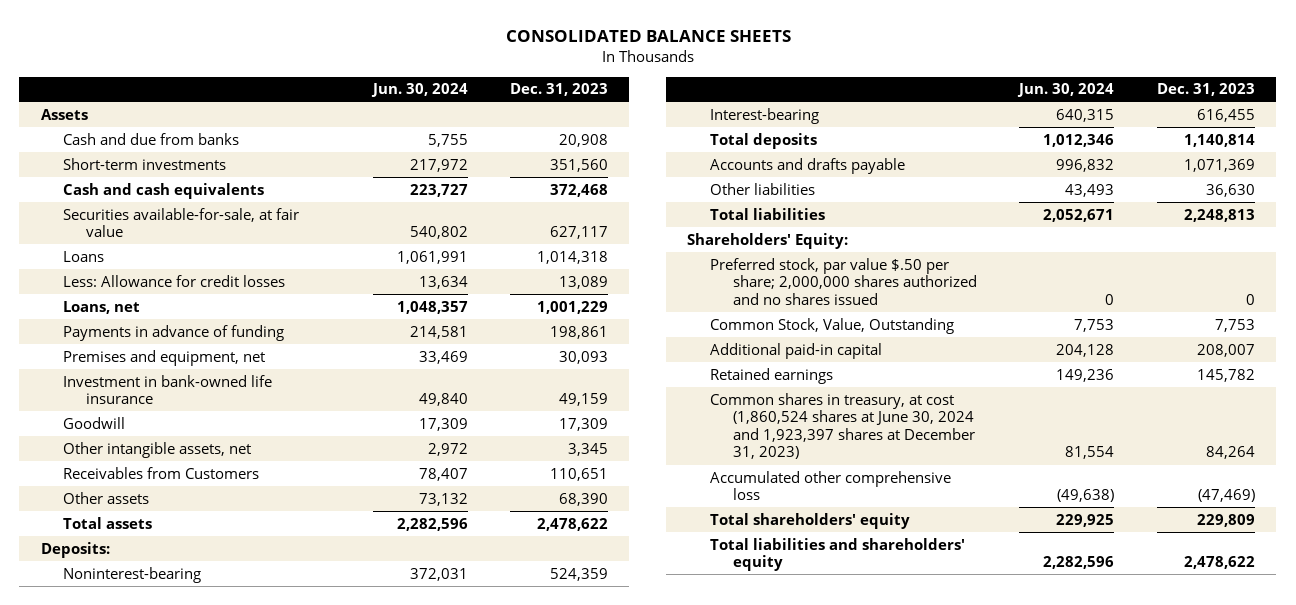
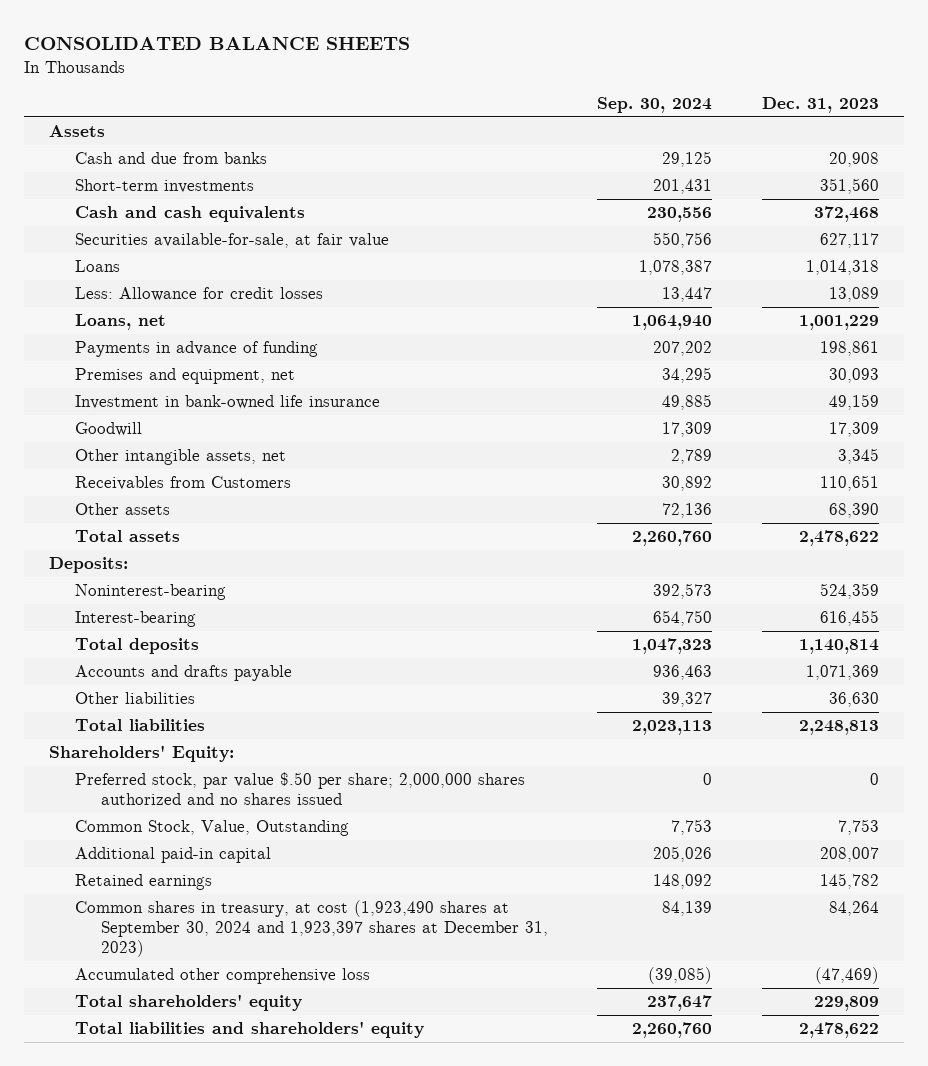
[370,83,468,98] Jun. 30, 2024 -> none
none -> [597,96,713,113] Sep. 30, 2024
[710,392,975,460] Common shares in treasury, at cost (1,860,524 shares at June 30, 2024 and 1,923,397 shares at December 31, 2023) -> [74,900,548,958] Common shares in treasury, at cost (1,923,490 shares at September 30, 2024 and 1,923,397 shares at December 31, 2023)

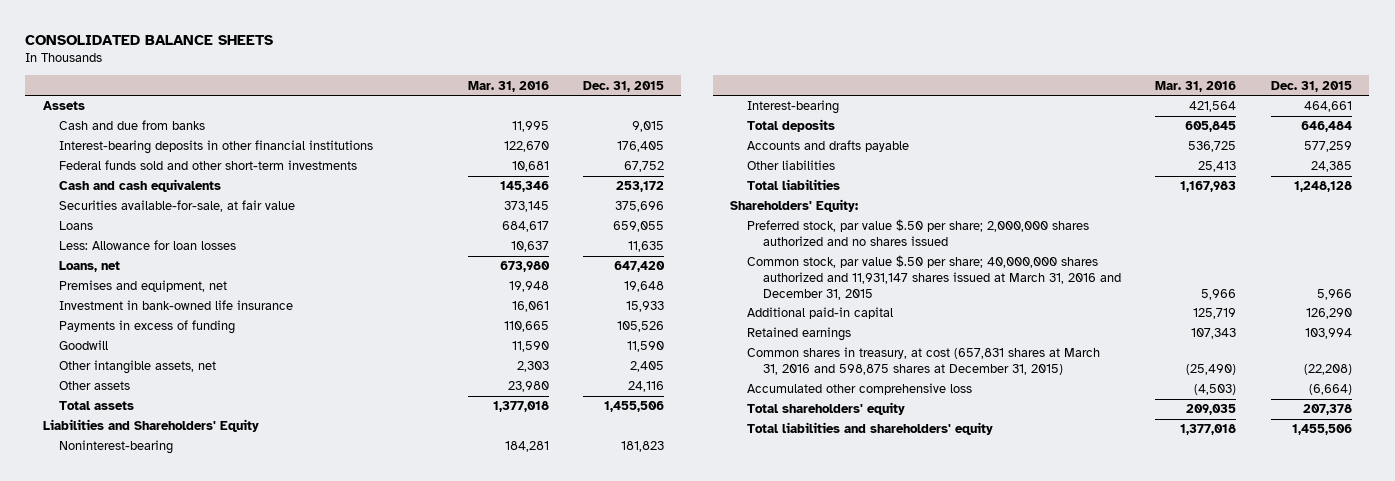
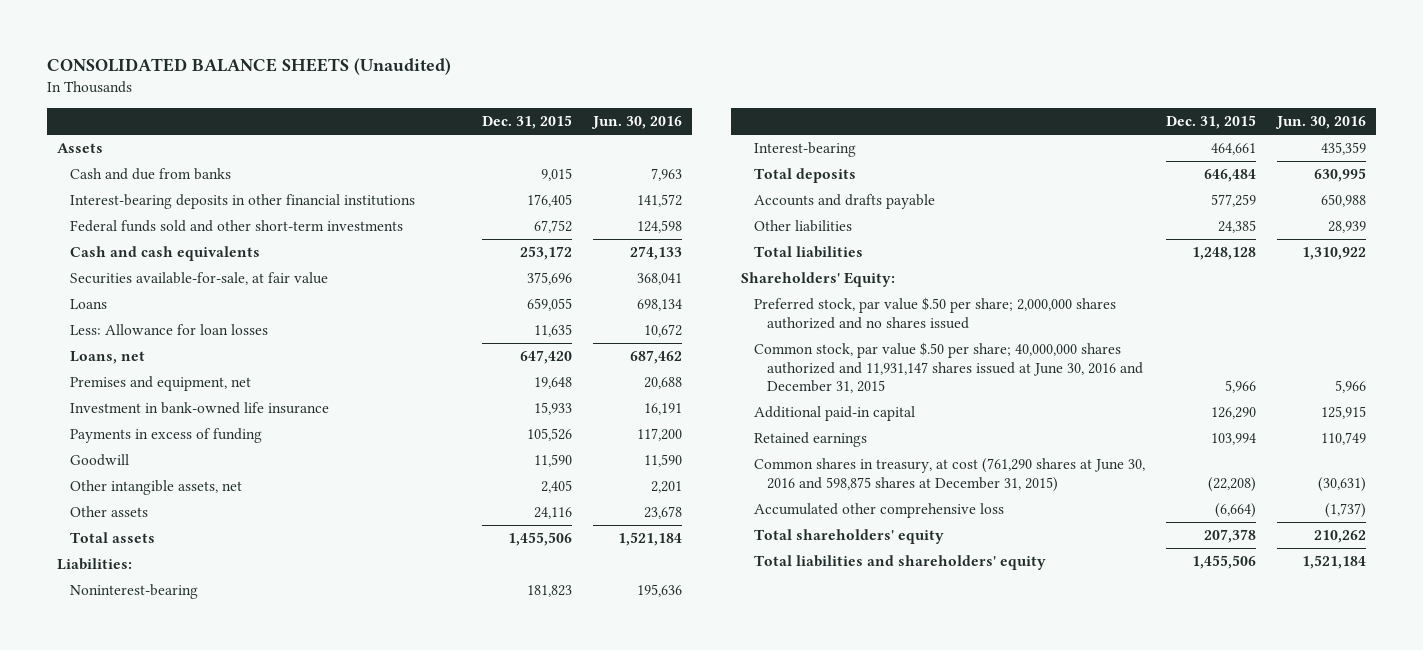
[25,35,274,46] CONSOLIDATED BALANCE SHEETS -> [47,58,452,76] CONSOLIDATED BALANCE SHEETS (Unaudited)
[467,80,549,92] Mar. 31, 2016 -> none
none -> [590,115,682,129] Jun. 30, 2016
[42,419,259,433] Liabilities and Shareholders' Equity -> none
none -> [57,558,133,571] Liabilities:
[746,255,1121,300] Common stock, par value $.50 per share; 40,000,000 shares authorized and 11,931,147 shares issued at March 31, 2016 and December 31, 2015 -> [754,342,1144,394] Common stock, par value $.50 per share; 40,000,000 shares authorized and 11,931,147 shares issued at June 30, 2016 and December 31, 2015
[746,347,1100,376] Common shares in treasury, at cost (657,831 shares at March 31, 2016 and 598,875 shares at December 31, 2015) -> [754,458,1146,492] Common shares in treasury, at cost (761,290 shares at June 30, 2016 and 598,875 shares at December 31, 2015)

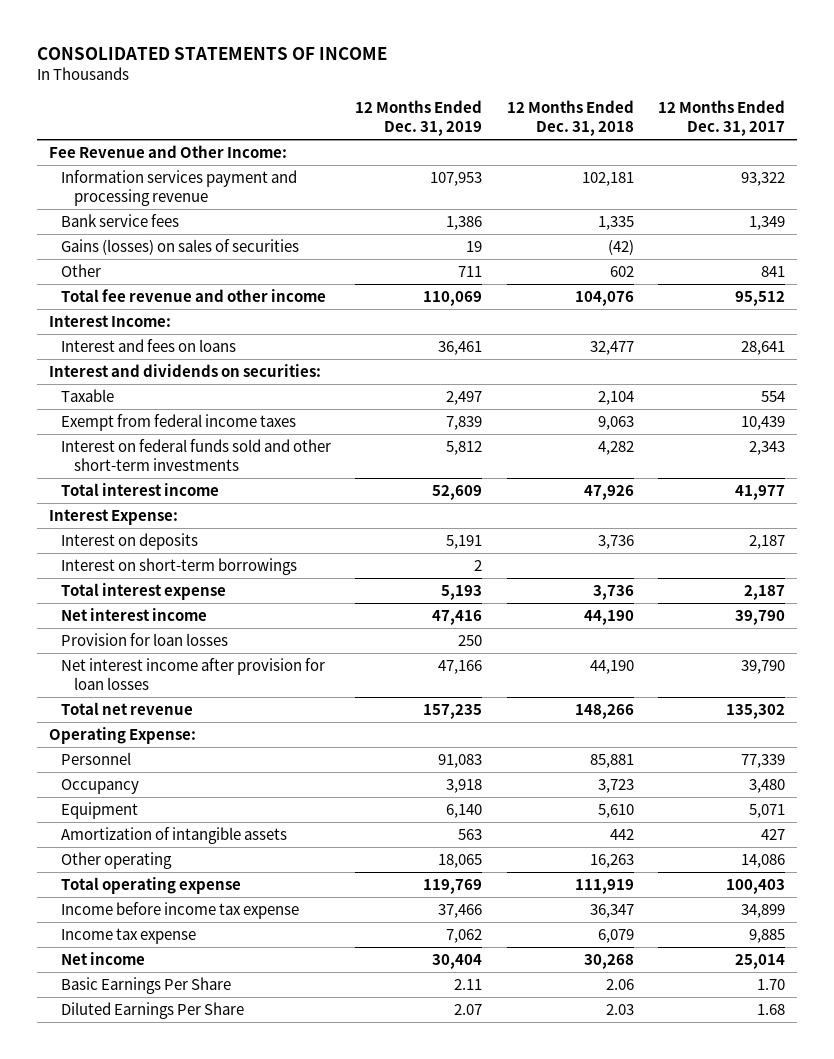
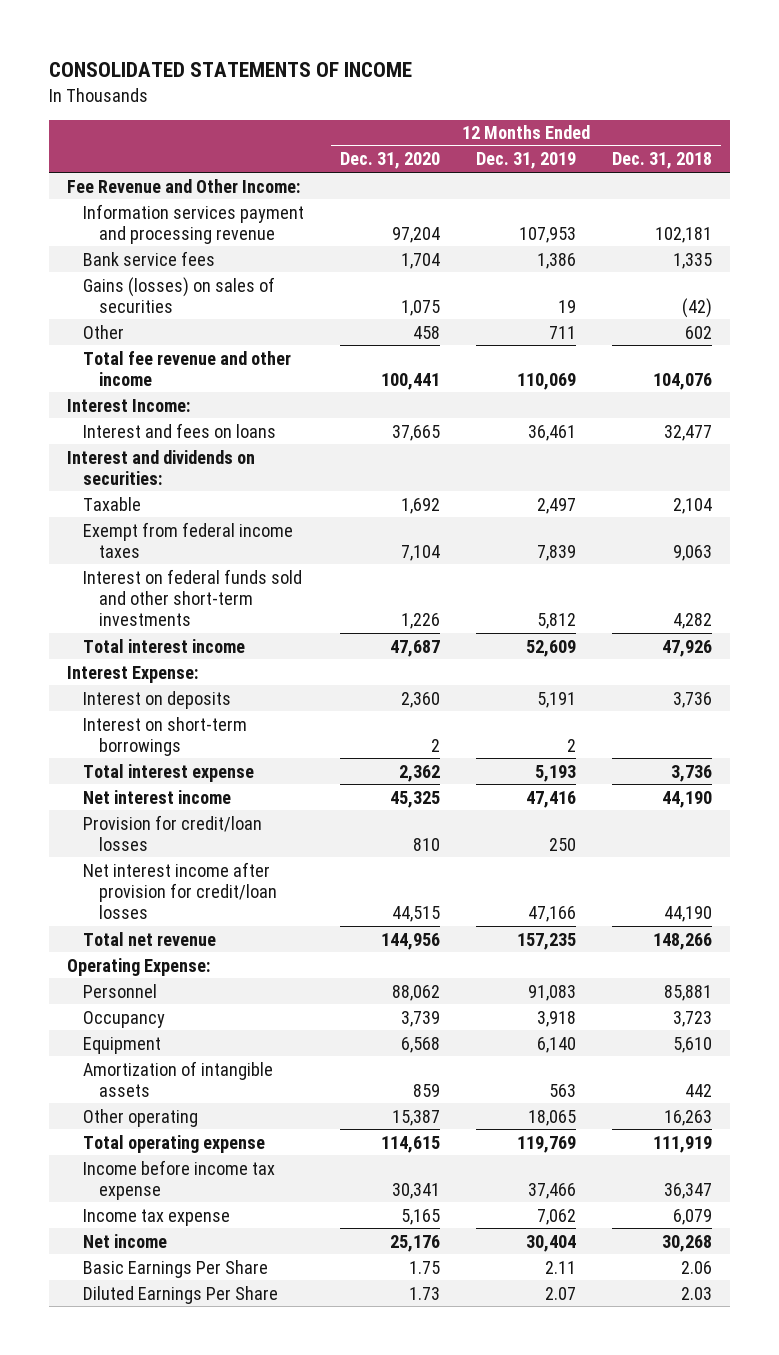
[657,99,785,137] 12 Months Ended Dec. 31, 2017 -> none
none -> [340,152,441,170] Dec. 31, 2020
[61,632,229,646] Provision for loan losses -> [82,814,262,851] Provision for credit/loan losses
[61,657,326,691] Net interest income after provision for loan losses -> [82,861,278,920] Net interest income after provision for credit/loan losses

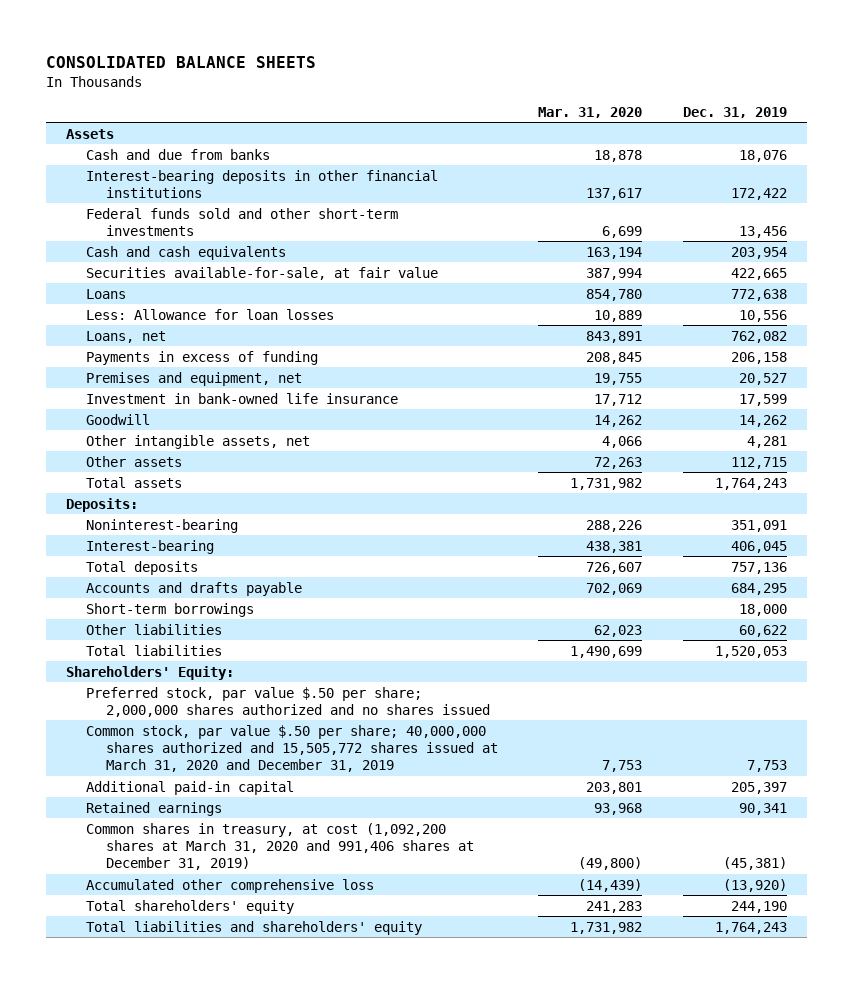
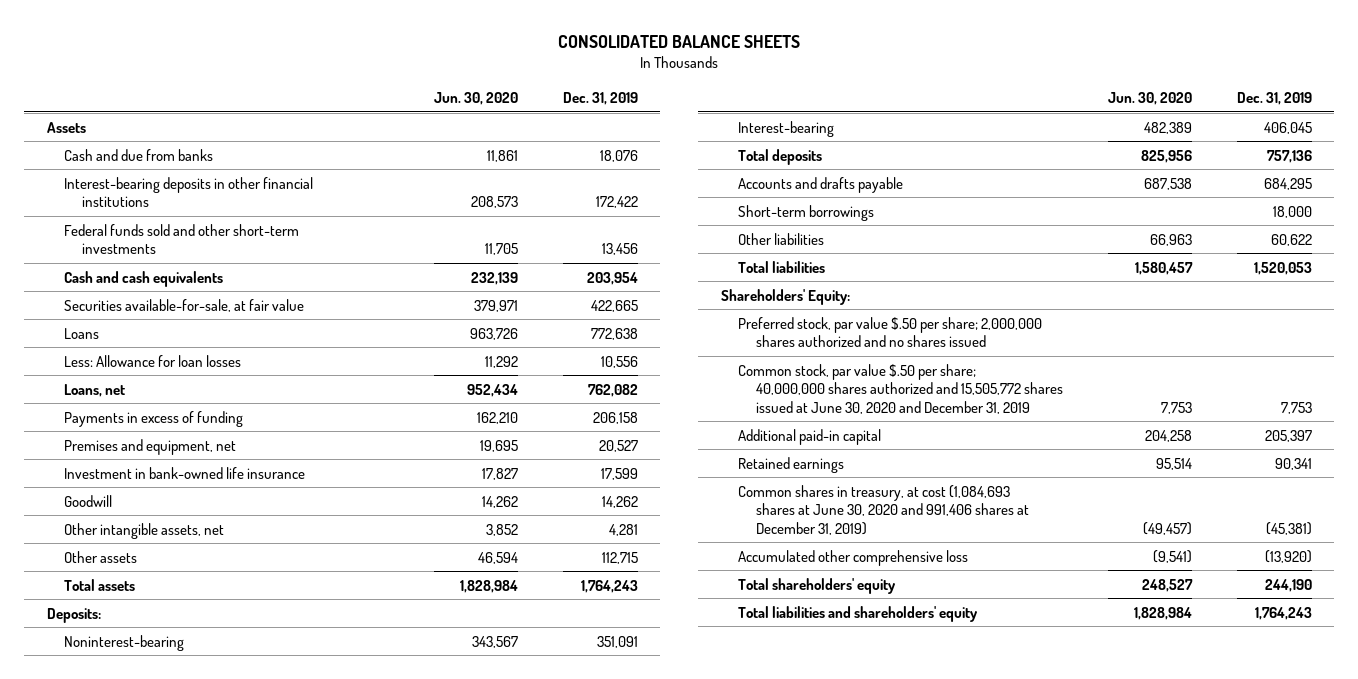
[538,106,643,118] Mar. 31, 2020 -> none
none -> [433,92,518,106] Jun. 30, 2020
[86,724,499,773] Common stock, par value $.50 per share; 40,000,000 shares authorized and 15,505,772 shares issued at March 31, 2020 and December 31, 2019 -> [738,363,1063,414] Common stock, par value $.50 per share; 40,000,000 shares authorized and 15,505,772 shares issued at June 30, 2020 and December 31, 2019
[86,822,475,871] Common shares in treasury, at cost (1,092,200 shares at March 31, 2020 and 991,406 shares at December 31, 2019) -> [738,484,1029,535] Common shares in treasury, at cost (1,084,693 shares at June 30, 2020 and 991,406 shares at December 31, 2019)

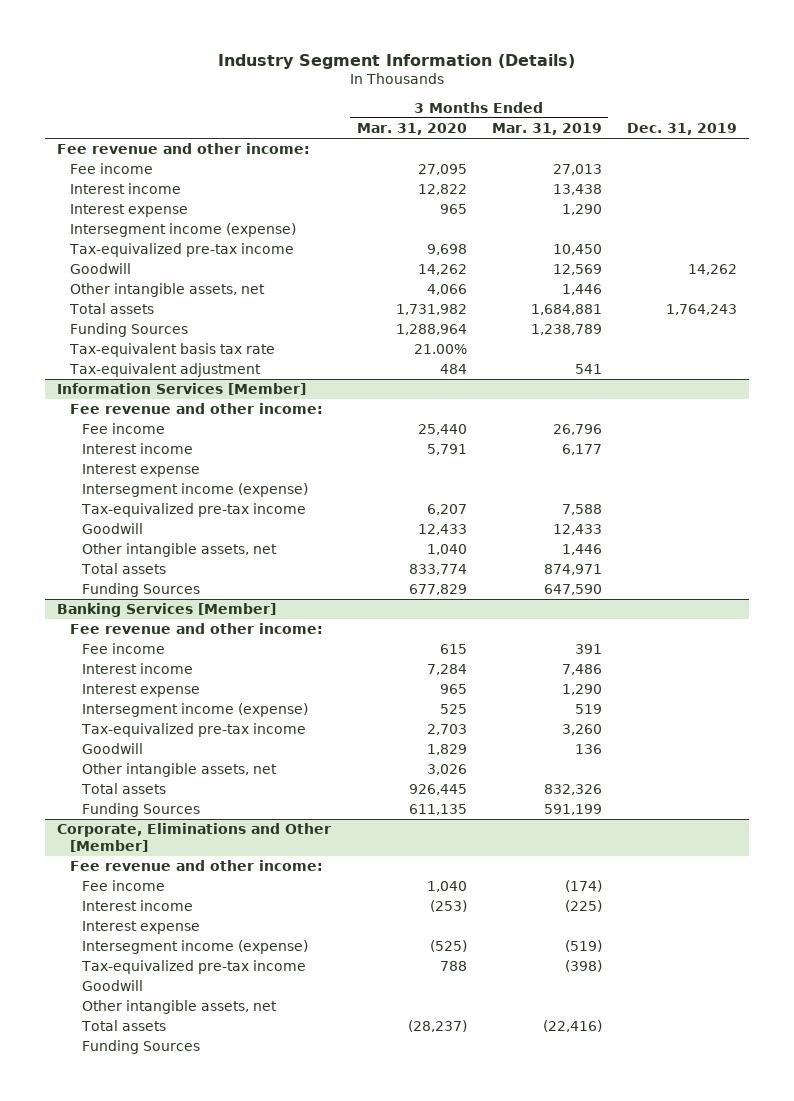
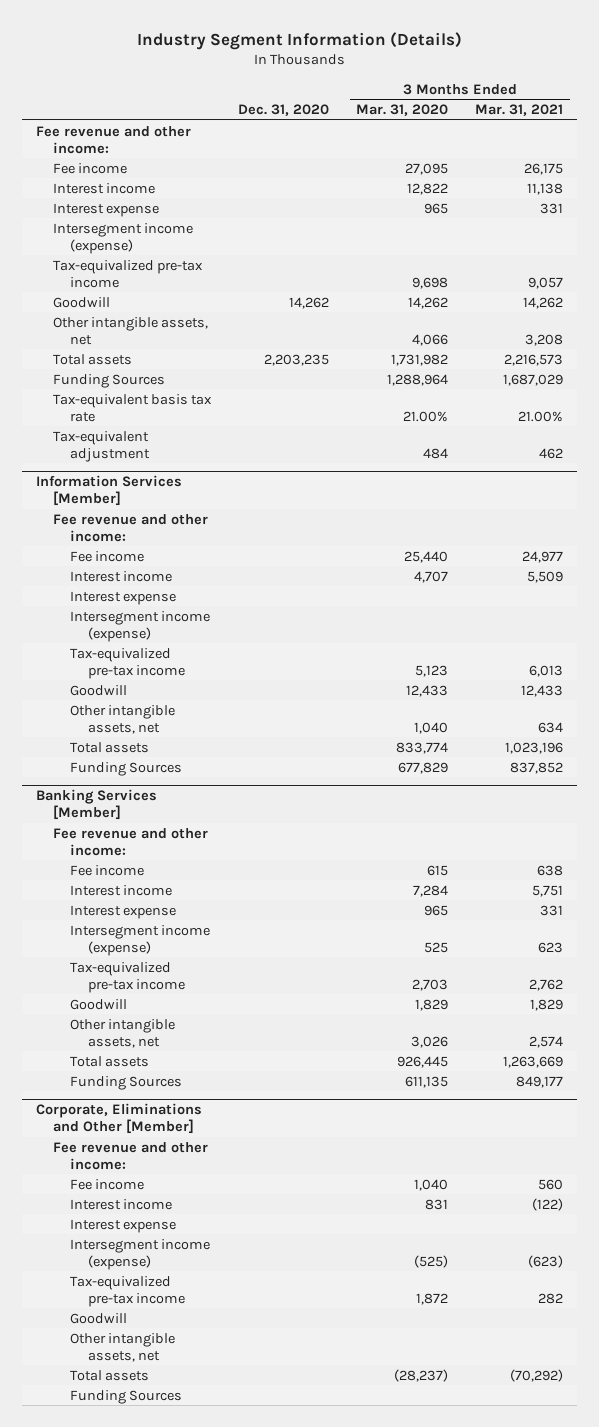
[491,122,602,135] Mar. 31, 2019 -> none
[626,122,737,135] Dec. 31, 2019 -> none
none -> [238,104,330,117] Dec. 31, 2020
none -> [475,104,564,117] Mar. 31, 2021
[426,444,467,456] 5,791 -> [414,570,449,583] 4,707
[426,504,467,516] 6,207 -> [415,664,449,677] 5,123
[429,900,467,913] (253) -> [425,1198,449,1210] 831
[439,961,467,972] 788 -> [416,1292,449,1305] 1,872

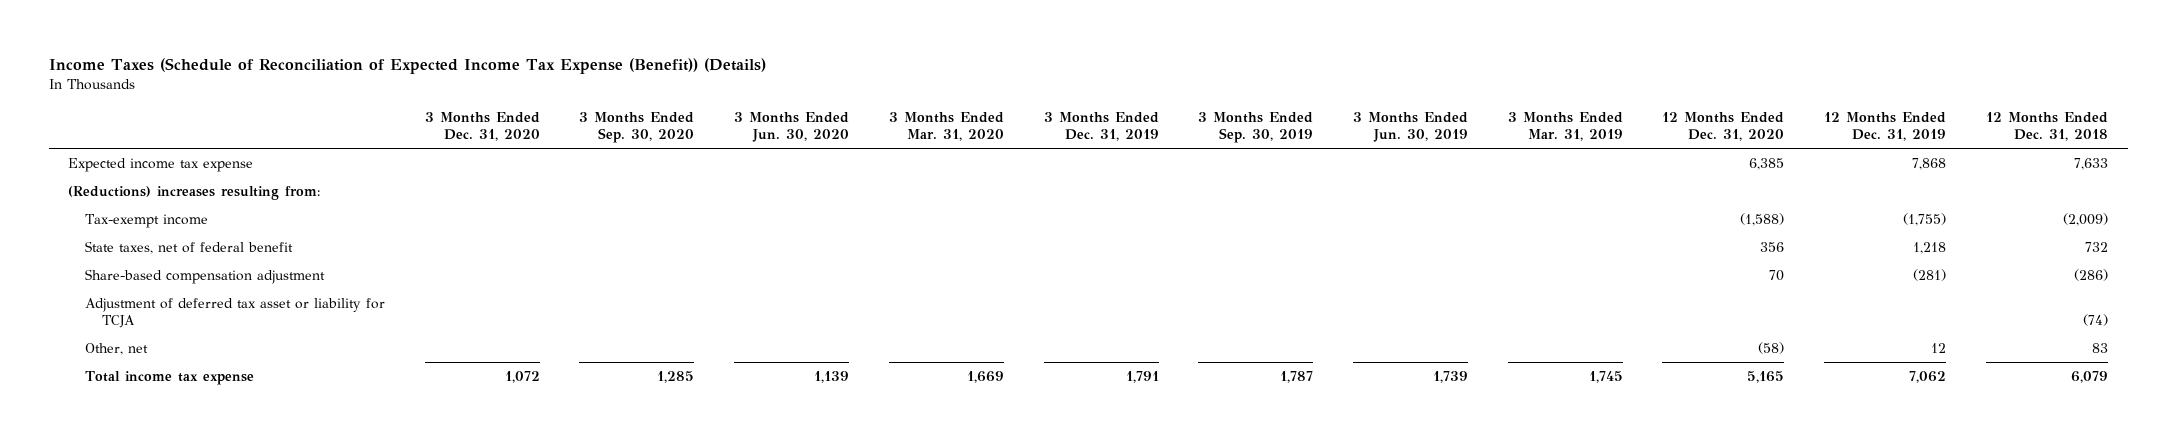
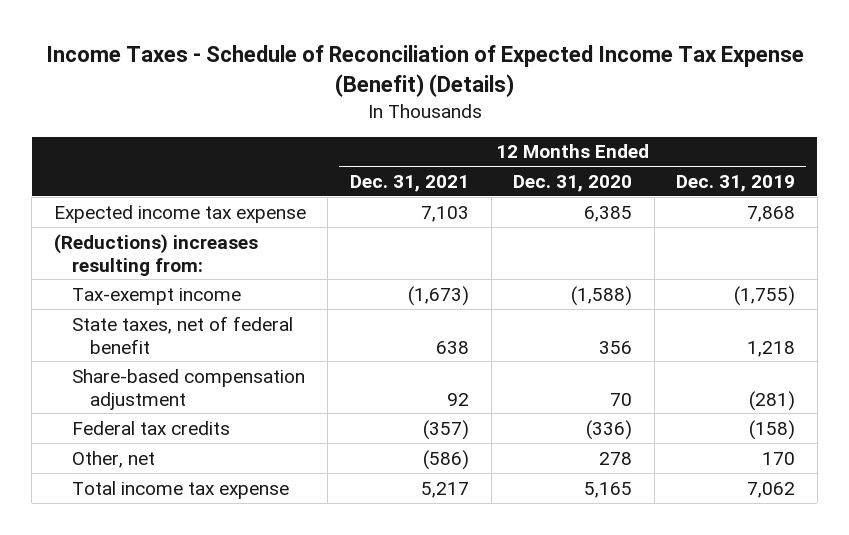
[48,58,766,75] Income Taxes (Schedule of Reconciliation of Expected Income Tax Expense (Benefit)) (Details) -> [45,44,804,97] Income Taxes - Schedule of Reconciliation of Expected Income Tax Expense (Benefit) (Details)
[424,112,540,142] 3 Months Ended Dec. 31, 2020 -> none
[579,112,695,144] 3 Months Ended Sep. 30, 2020 -> none
[734,112,850,143] 3 Months Ended Jun. 30, 2020 -> none
[888,112,1004,142] 3 Months Ended Mar. 31, 2020 -> none
[1043,112,1159,142] 3 Months Ended Dec. 31, 2019 -> none
[1198,112,1314,144] 3 Months Ended Sep. 30, 2019 -> none
[1352,112,1468,143] 3 Months Ended Jun. 30, 2019 -> none
[1507,112,1623,142] 3 Months Ended Mar. 31, 2019 -> none
[1985,112,2108,142] 12 Months Ended Dec. 31, 2018 -> none
none -> [350,174,470,192] Dec. 31, 2021
[85,297,386,328] Adjustment of deferred tax asset or liability for TCJA -> none
none -> [71,420,230,435] Federal tax credits
[1758,341,1785,354] (58) -> [599,451,633,465] 278
[1930,342,1946,353] 12 -> [762,451,796,465] 170

